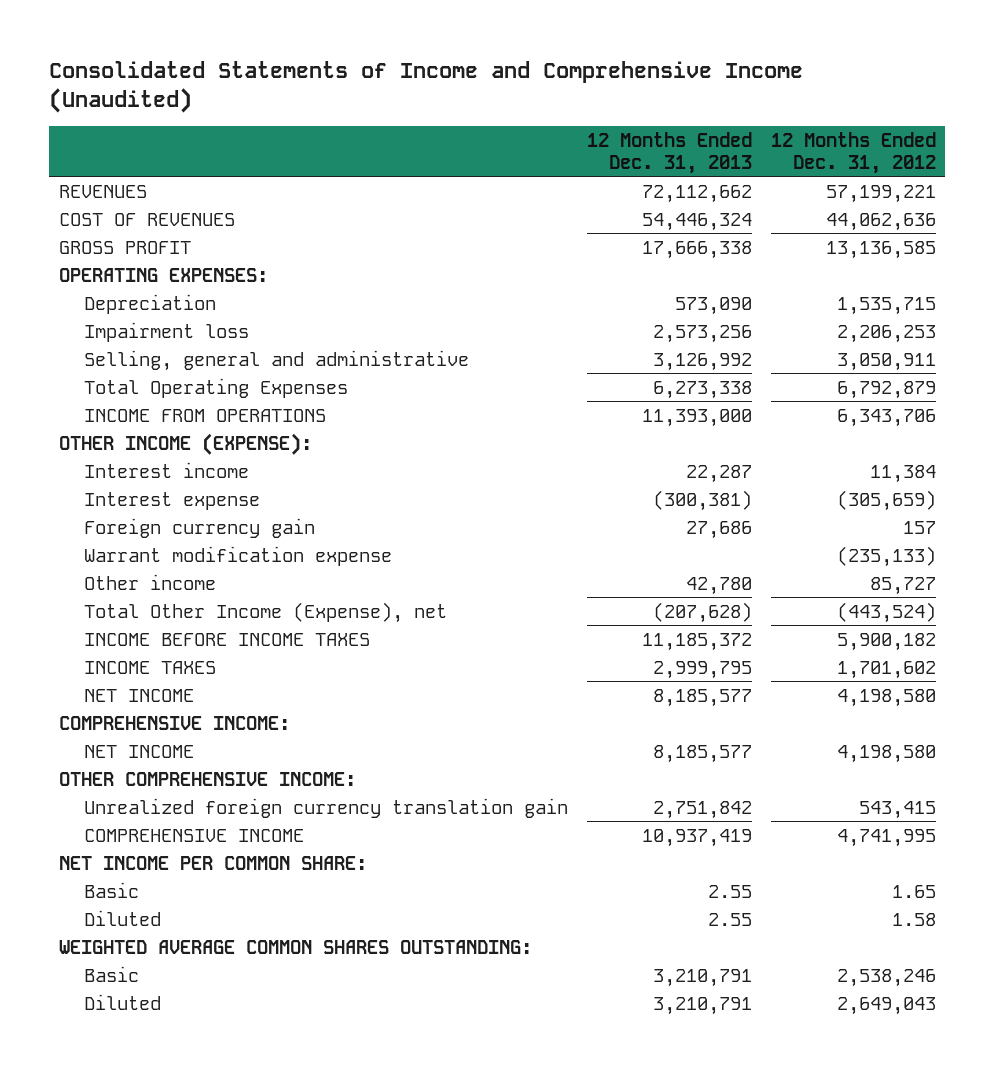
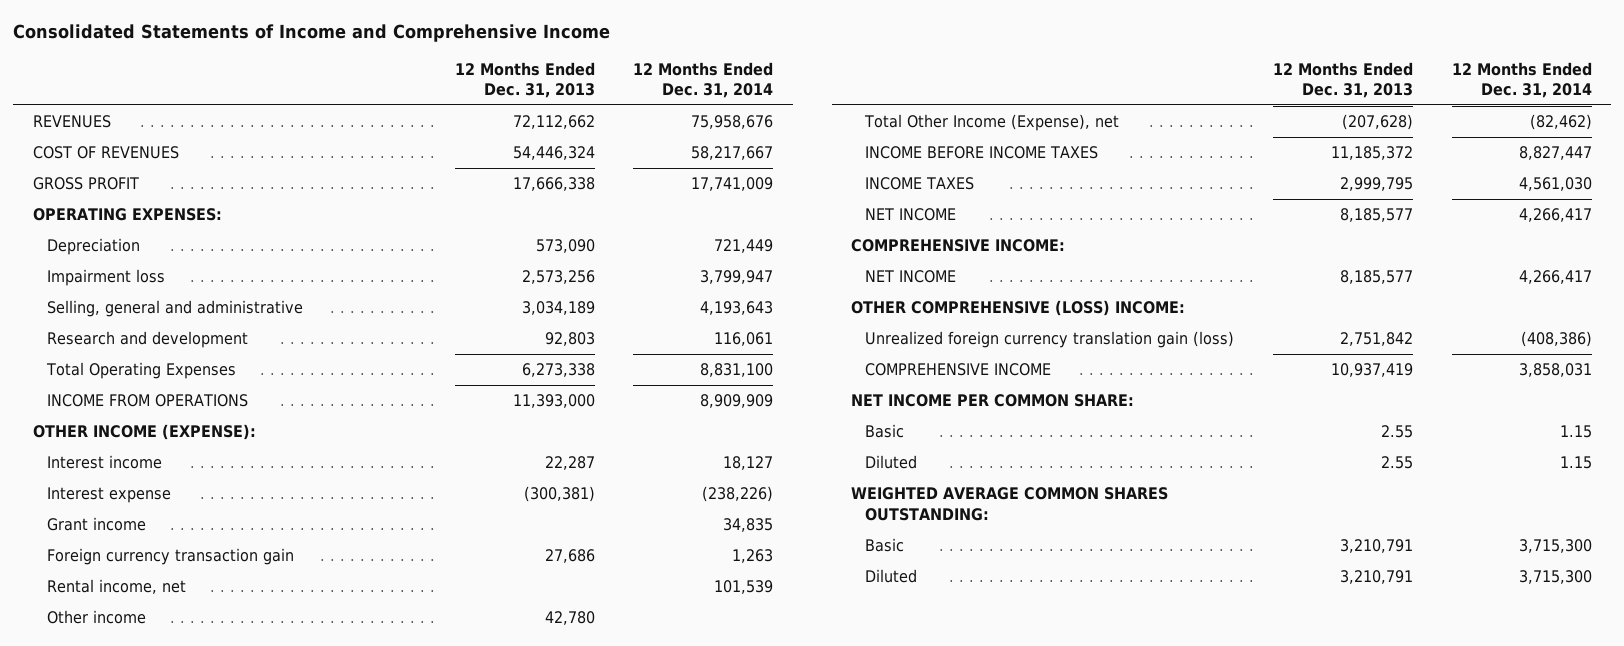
[49,61,804,114] Consolidated Statements of Income and Comprehensive Income (Unaudited) -> [13,23,611,42] Consolidated Statements of Income and Comprehensive Income
[770,131,936,174] 12 Months Ended Dec. 31, 2012 -> none
none -> [633,61,774,98] 12 Months Ended Dec. 31, 2014
[652,352,752,371] 3,126,992 -> [521,301,595,316] 3,034,189
none -> [47,331,249,349] Research and development
[83,545,392,566] Warrant modification expense -> none
none -> [47,517,147,532] Grant income
[83,517,315,538] Foreign currency gain -> [47,548,295,566] Foreign currency transaction gain
none -> [47,579,187,595] Rental income, net
[59,771,357,786] OTHER COMPREHENSIVE INCOME: -> [851,300,1186,317] OTHER COMPREHENSIVE (LOSS) INCOME:
[83,797,568,818] Unrealized foreign currency translation gain -> [865,331,1235,349] Unrealized foreign currency translation gain (loss)

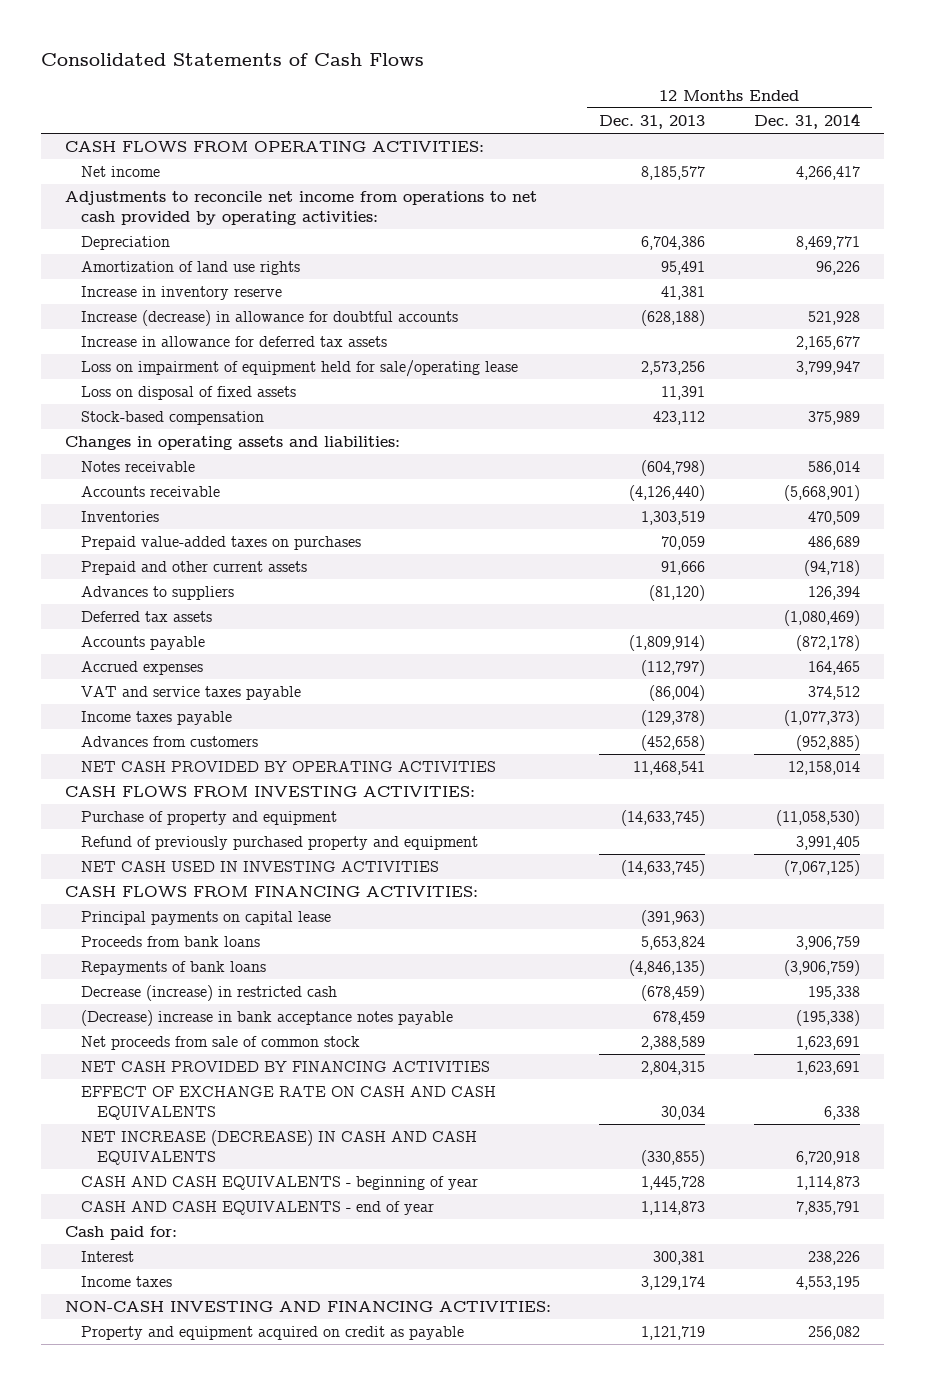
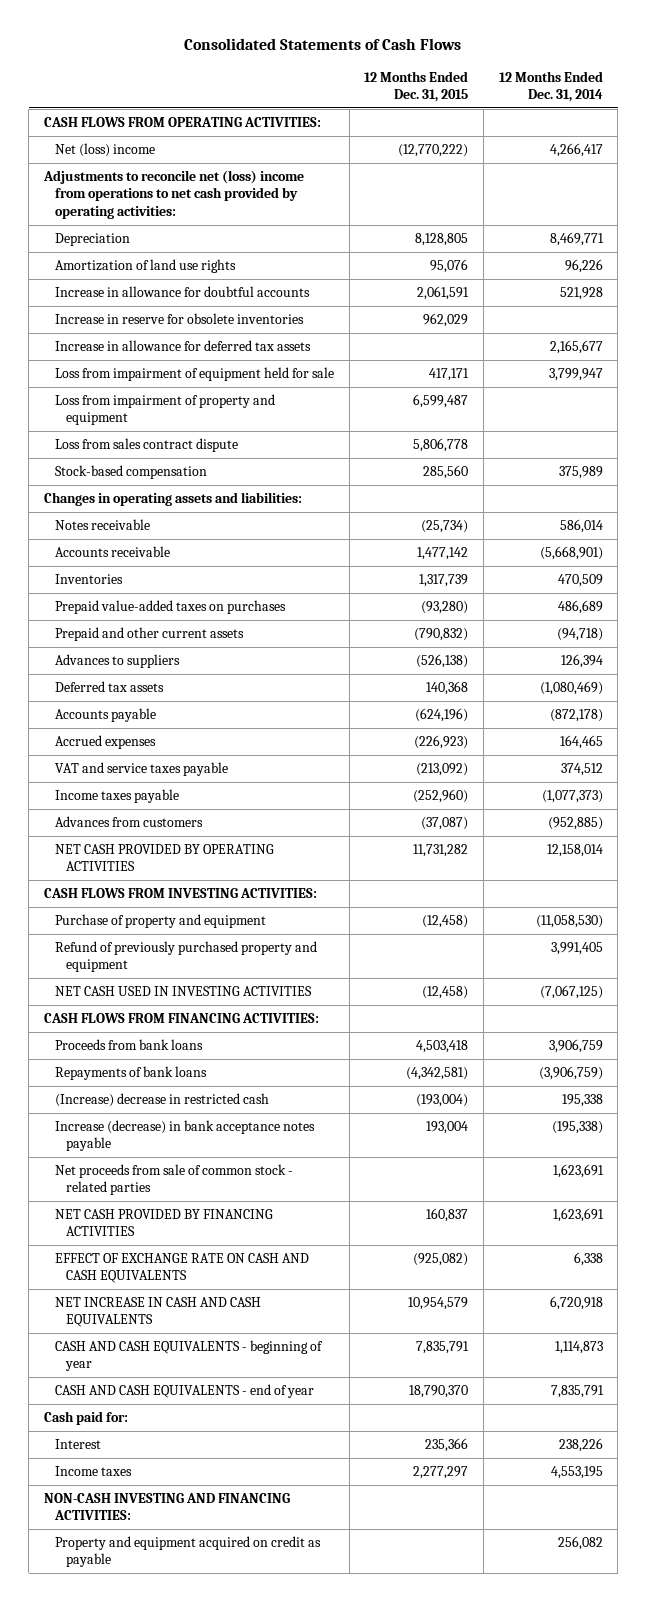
[599,115,706,130] Dec. 31, 2013 -> none
none -> [364,70,469,103] 12 Months Ended Dec. 31, 2015
[81,166,161,178] Net income -> [55,143,156,158] Net (loss) income
[65,191,538,226] Adjustments to reconcile net income from operations to net cash provided by operating activities: -> [42,170,304,219] Adjustments to reconcile net (loss) income from operations to net cash provided by operating activities:
[81,286,283,301] Increase in inventory reserve -> none
[81,310,459,327] Increase (decrease) in allowance for doubtful accounts -> [55,286,311,298] Increase in allowance for doubtful accounts
none -> [55,313,305,325] Increase in reserve for obsolete inventories
[81,386,297,401] Loss on disposal of fixed assets -> none
[81,360,519,378] Loss on impairment of equipment held for sale/operating lease -> [55,367,335,382] Loss from impairment of equipment held for sale
none -> [55,394,276,426] Loss from impairment of property and equipment
none -> [55,438,239,453] Loss from sales contract dispute
[81,911,332,926] Principal payments on capital lease -> none
[81,985,338,1002] Decrease (increase) in restricted cash -> [55,1093,270,1108] (Increase) decrease in restricted cash
[81,1010,454,1027] (Decrease) increase in bank acceptance notes payable -> [55,1120,316,1152] Increase (decrease) in bank acceptance notes payable
[81,1036,361,1051] Net proceeds from sale of common stock -> [55,1164,294,1196] Net proceeds from sale of common stock - related parties
[81,1130,478,1166] NET INCREASE (DECREASE) IN CASH AND CASH EQUIVALENTS -> [55,1297,262,1328] NET INCREASE IN CASH AND CASH EQUIVALENTS

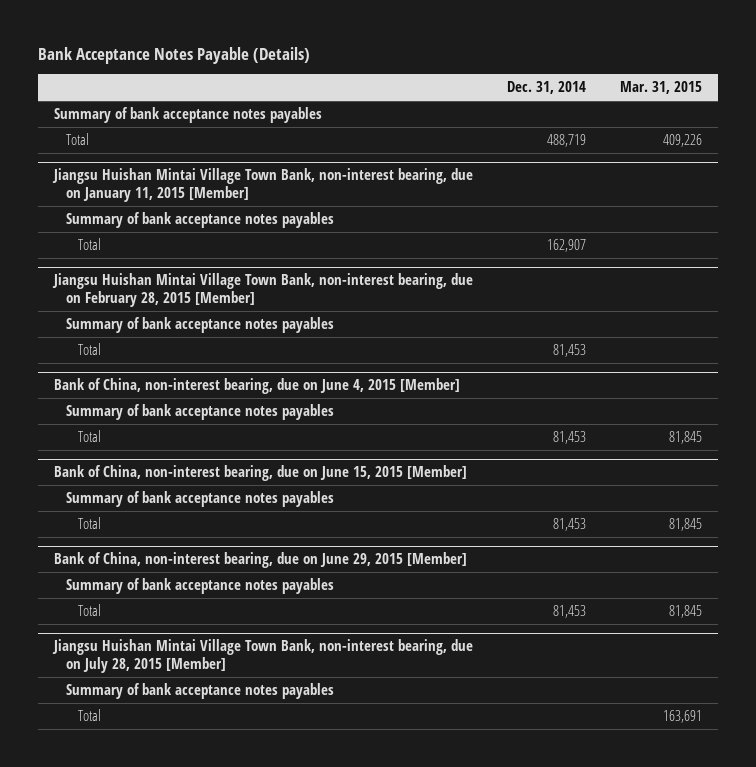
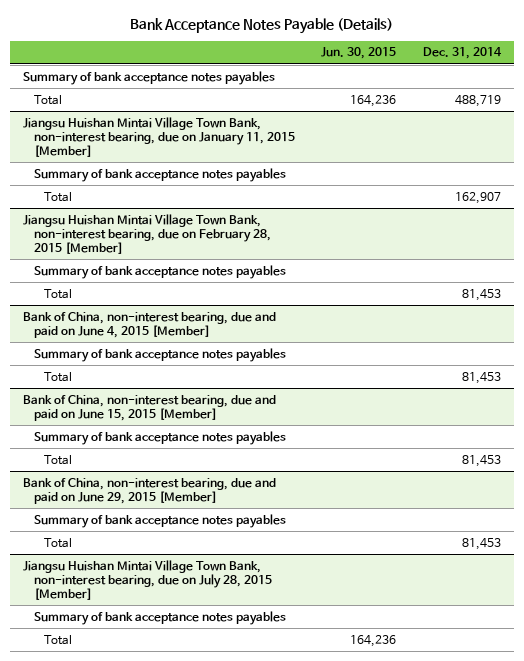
[619,81,702,95] Mar. 31, 2015 -> none
none -> [321,47,397,60] Jun. 30, 2015
[54,378,461,395] Bank of China, non-interest bearing, due on June 4, 2015 [Member] -> [23,311,277,338] Bank of China, non-interest bearing, due and paid on June 4, 2015 [Member]
[54,465,468,482] Bank of China, non-interest bearing, due on June 15, 2015 [Member] -> [23,394,277,421] Bank of China, non-interest bearing, due and paid on June 15, 2015 [Member]
[54,552,468,569] Bank of China, non-interest bearing, due on June 29, 2015 [Member] -> [23,477,277,504] Bank of China, non-interest bearing, due and paid on June 29, 2015 [Member]

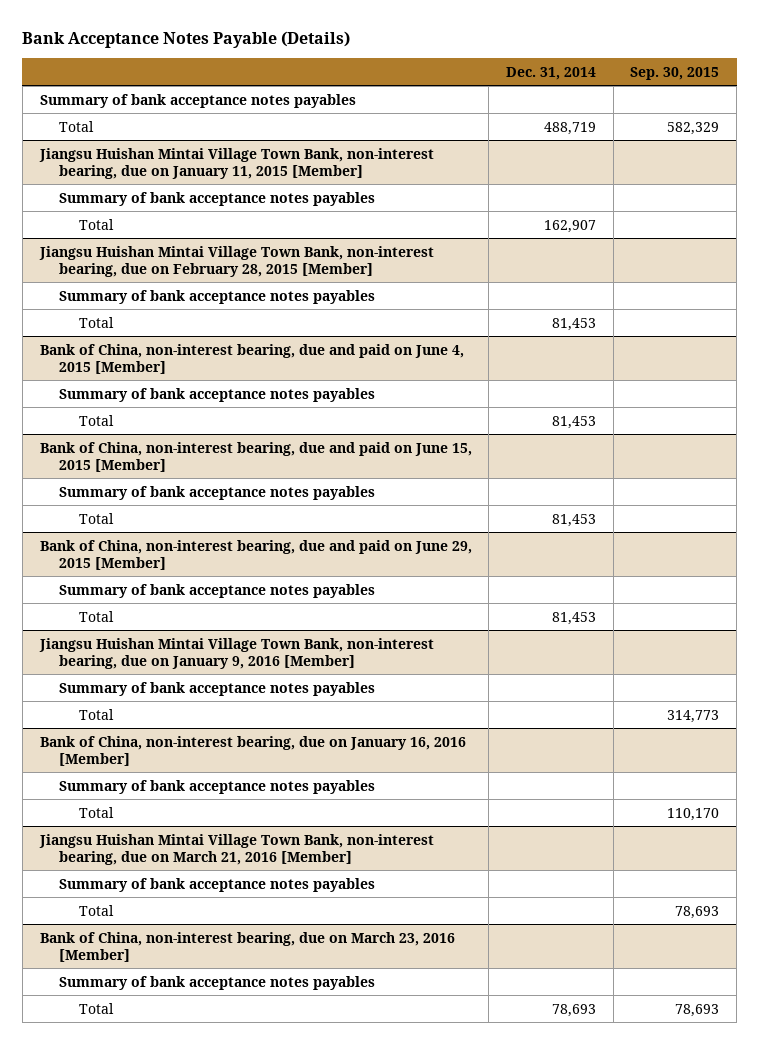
[321,47,397,60] Jun. 30, 2015 -> none
none -> [630,66,720,80] Sep. 30, 2015
[23,559,272,601] Jiangsu Huishan Mintai Village Town Bank, non-interest bearing, due on July 28, 2015 [Member] -> [38,637,434,669] Jiangsu Huishan Mintai Village Town Bank, non-interest bearing, due on January 9, 2016 [Member]
none -> [39,735,466,766] Bank of China, non-interest bearing, due on January 16, 2016 [Member]
none -> [59,779,376,794] Summary of bank acceptance notes payables
none -> [79,806,115,818] Total
none -> [38,833,434,865] Jiangsu Huishan Mintai Village Town Bank, non-interest bearing, due on March 21, 2016 [Member]
none -> [59,877,376,892] Summary of bank acceptance notes payables
none -> [79,904,115,916] Total
none -> [39,931,455,962] Bank of China, non-interest bearing, due on March 23, 2016 [Member]
none -> [59,975,376,990] Summary of bank acceptance notes payables
none -> [79,1002,115,1014] Total

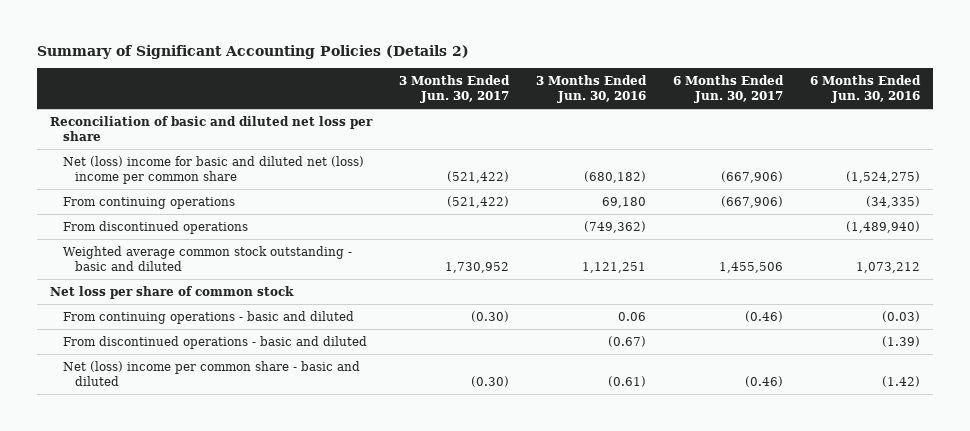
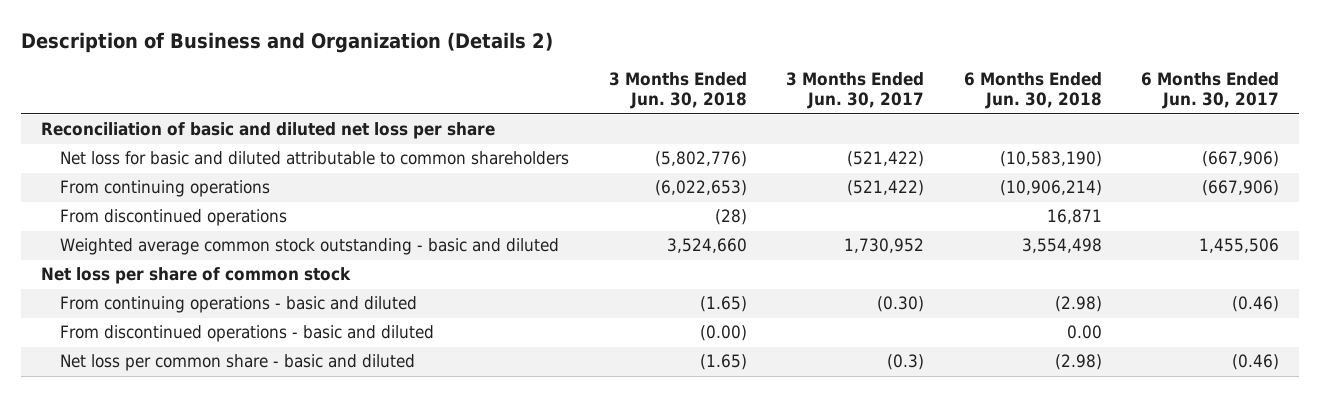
[36,44,469,59] Summary of Significant Accounting Policies (Details 2) -> [21,31,554,53] Description of Business and Organization (Details 2)
[536,74,648,104] 3 Months Ended Jun. 30, 2016 -> none
[809,74,921,104] 6 Months Ended Jun. 30, 2016 -> none
none -> [608,71,747,110] 3 Months Ended Jun. 30, 2018
none -> [963,71,1102,110] 6 Months Ended Jun. 30, 2018
[62,155,364,185] Net (loss) income for basic and diluted net (loss) income per common share -> [60,151,570,166] Net loss for basic and diluted attributable to common shareholders
[62,360,360,387] Net (loss) income per common share - basic and diluted -> [60,354,416,372] Net loss per common share - basic and diluted
[471,376,510,388] (0.30) -> [887,354,925,371] (0.3)

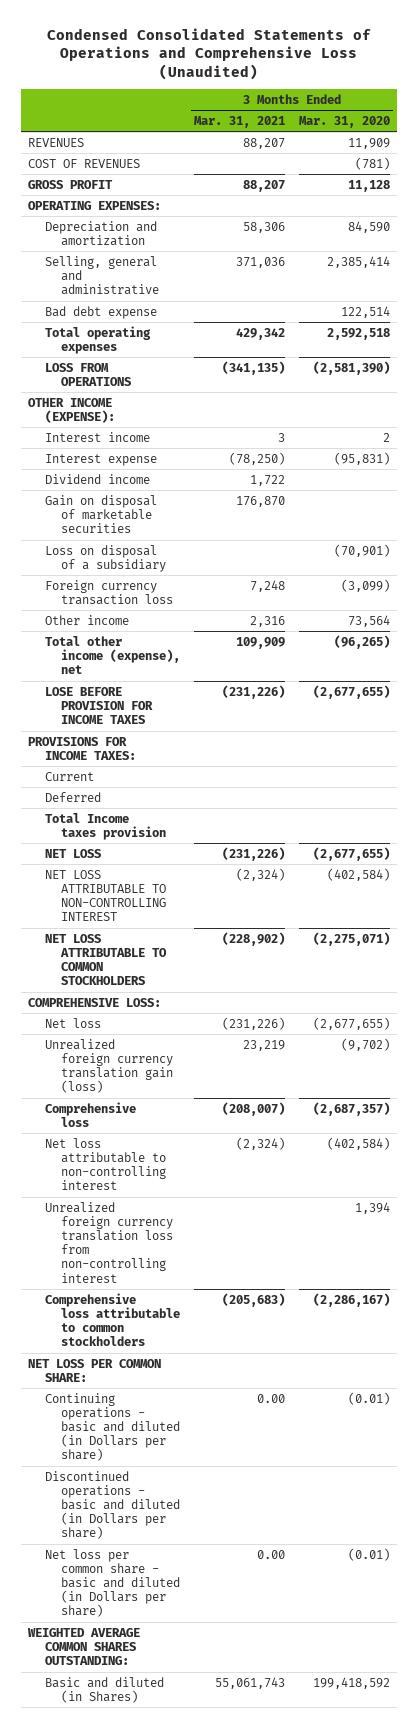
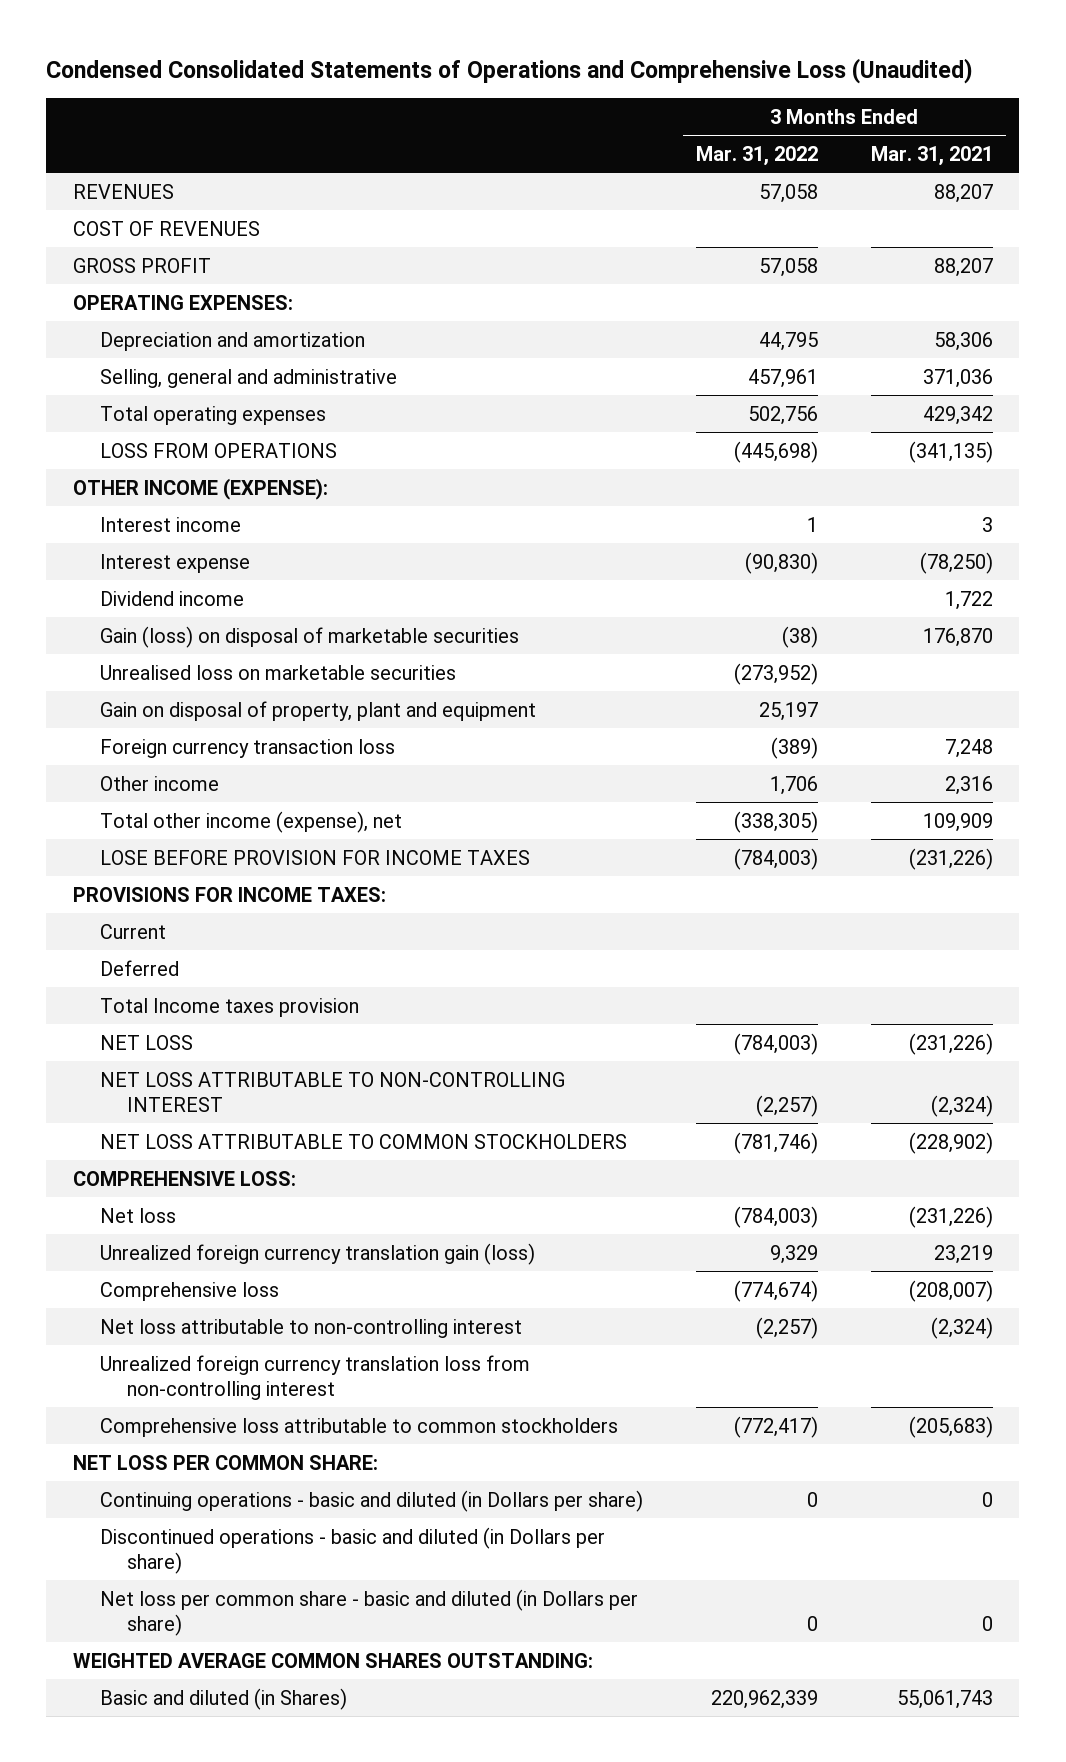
[298,115,390,128] Mar. 31, 2020 -> none
none -> [695,145,818,166] Mar. 31, 2022
[44,305,157,319] Bad debt expense -> none
[44,544,167,572] Loss on disposal of a subsidiary -> none
[44,494,157,534] Gain on disposal of marketable securities -> [99,625,519,648] Gain (loss) on disposal of marketable securities
none -> [99,664,456,680] Unrealised loss on marketable securities
none -> [99,700,536,721] Gain on disposal of property, plant and equipment
[257,1393,286,1403] 0.00 -> [981,1491,993,1507] 0
[257,1549,286,1559] 0.00 -> [981,1615,993,1631] 0

